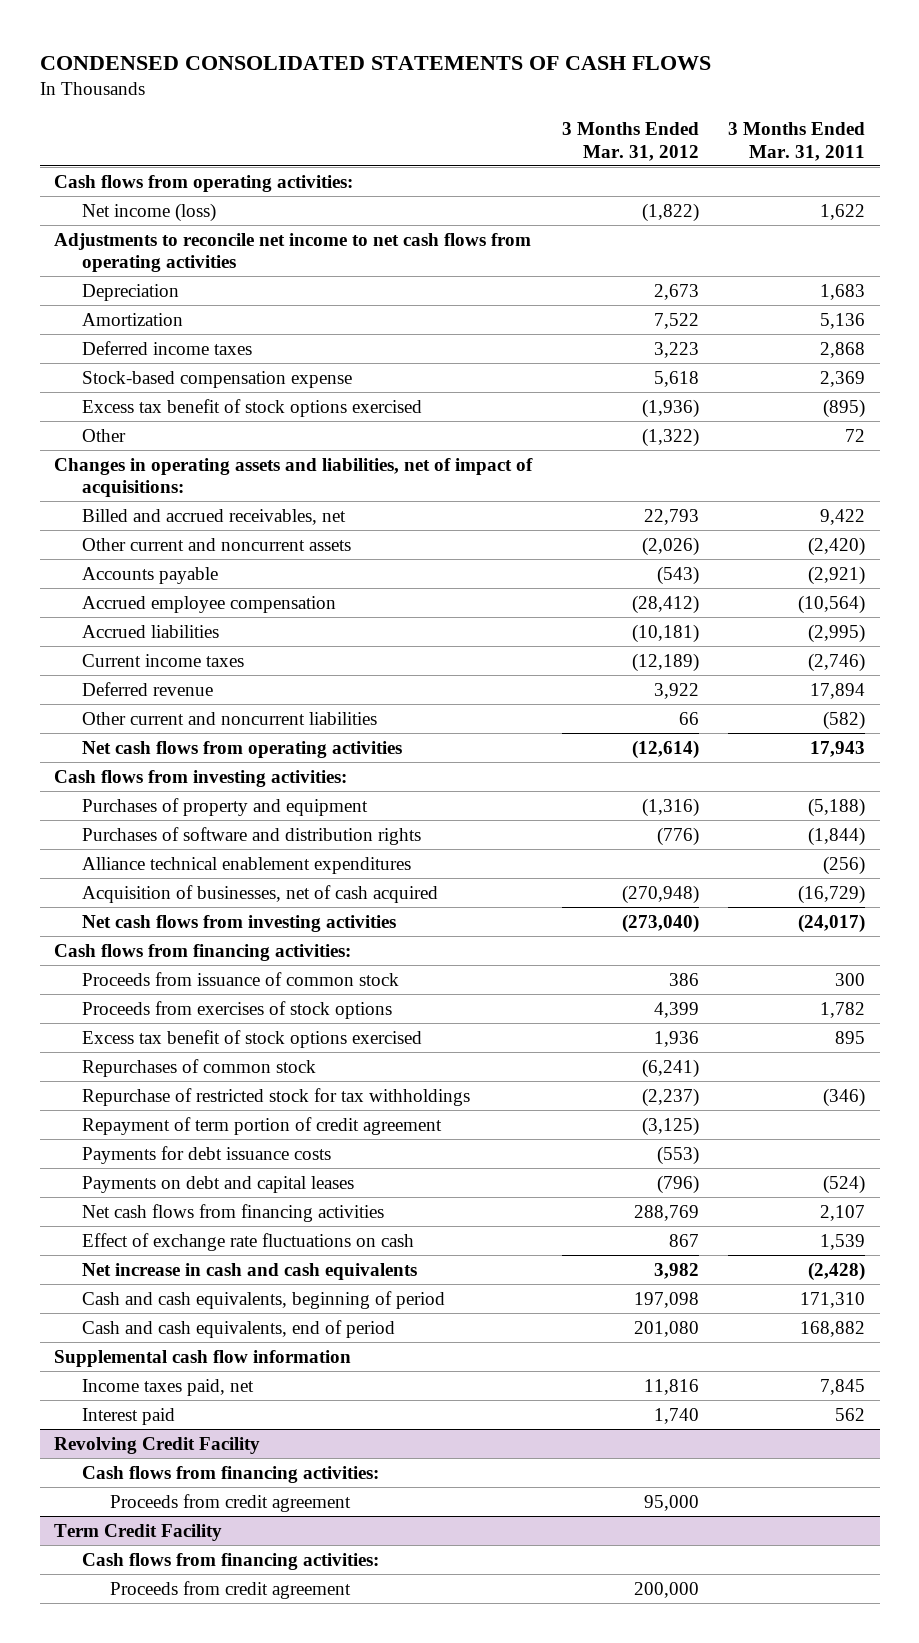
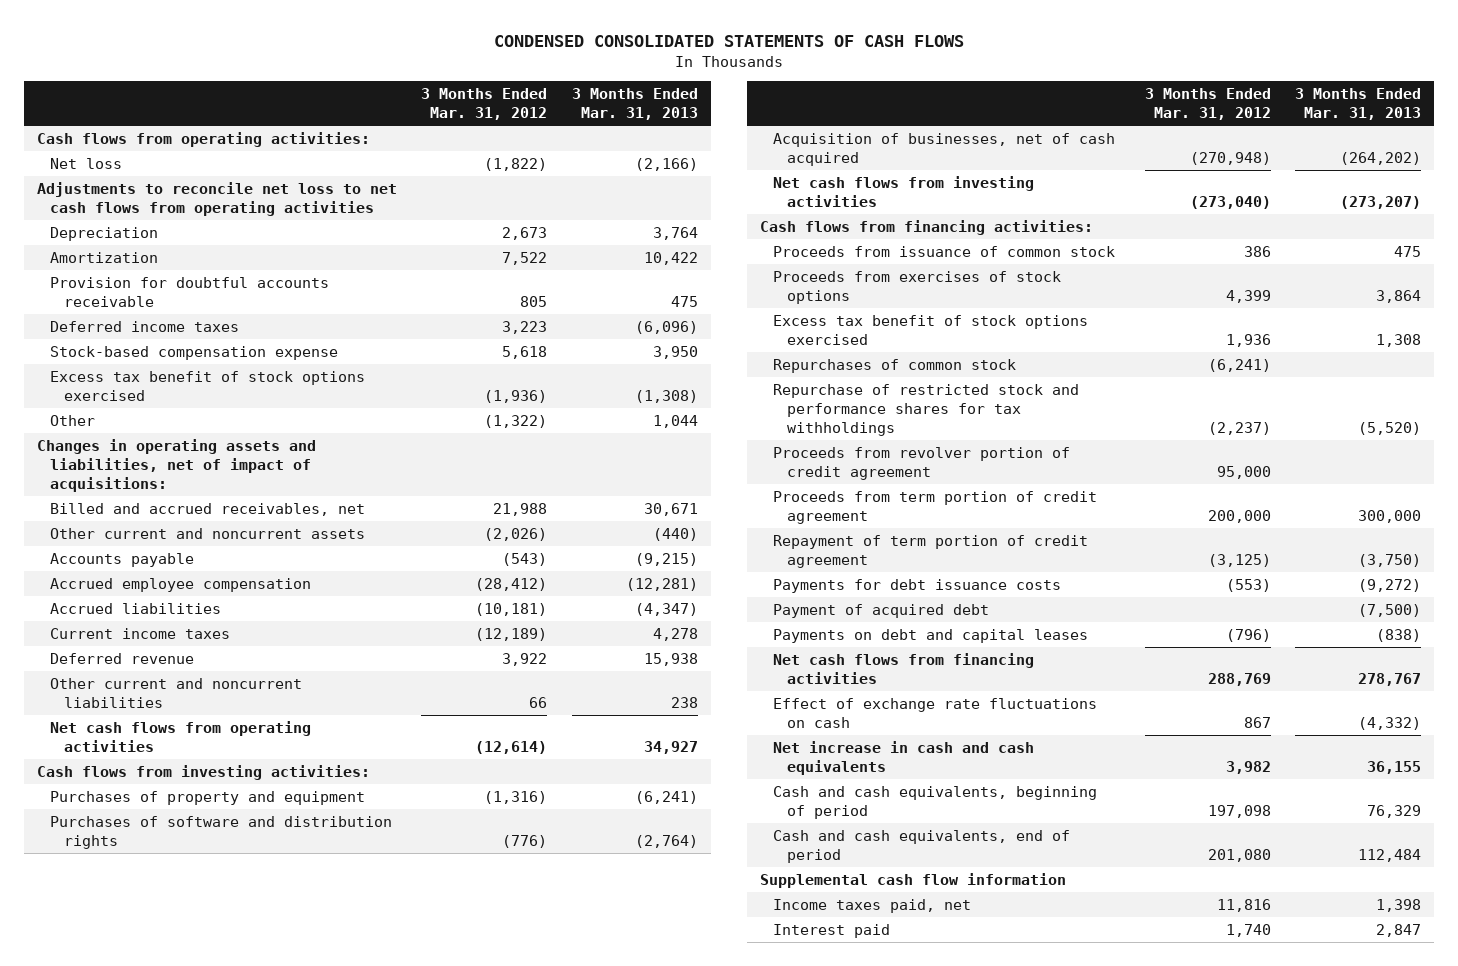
[727,122,865,161] 3 Months Ended Mar. 31, 2011 -> none
none -> [572,88,699,121] 3 Months Ended Mar. 31, 2013
[82,202,217,222] Net income (loss) -> [50,157,123,169] Net loss
[54,232,532,273] Adjustments to reconcile net income to net cash flows from operating activities -> [36,181,397,216] Adjustments to reconcile net loss to net cash flows from operating activities
none -> [50,276,330,307] Provision for doubtful accounts receivable
[643,508,699,525] 22,793 -> [493,502,548,516] 21,988
[82,856,412,874] Alliance technical enablement expenditures -> none
[82,1087,471,1106] Repurchase of restricted stock for tax withholdings -> [773,383,1080,436] Repurchase of restricted stock and performance shares for tax withholdings
none -> [773,446,1071,480] Proceeds from revolver portion of credit agreement
none -> [773,490,1098,524] Proceeds from term portion of credit agreement
none -> [773,603,990,618] Payment of acquired debt
[54,1436,261,1454] Revolving Credit Facility -> none
[82,1465,380,1483] Cash flows from financing activities: -> none
[109,1493,351,1512] Proceeds from credit agreement -> none
[54,1523,223,1541] Term Credit Facility -> none
[82,1552,380,1570] Cash flows from financing activities: -> none
[109,1580,351,1599] Proceeds from credit agreement -> none

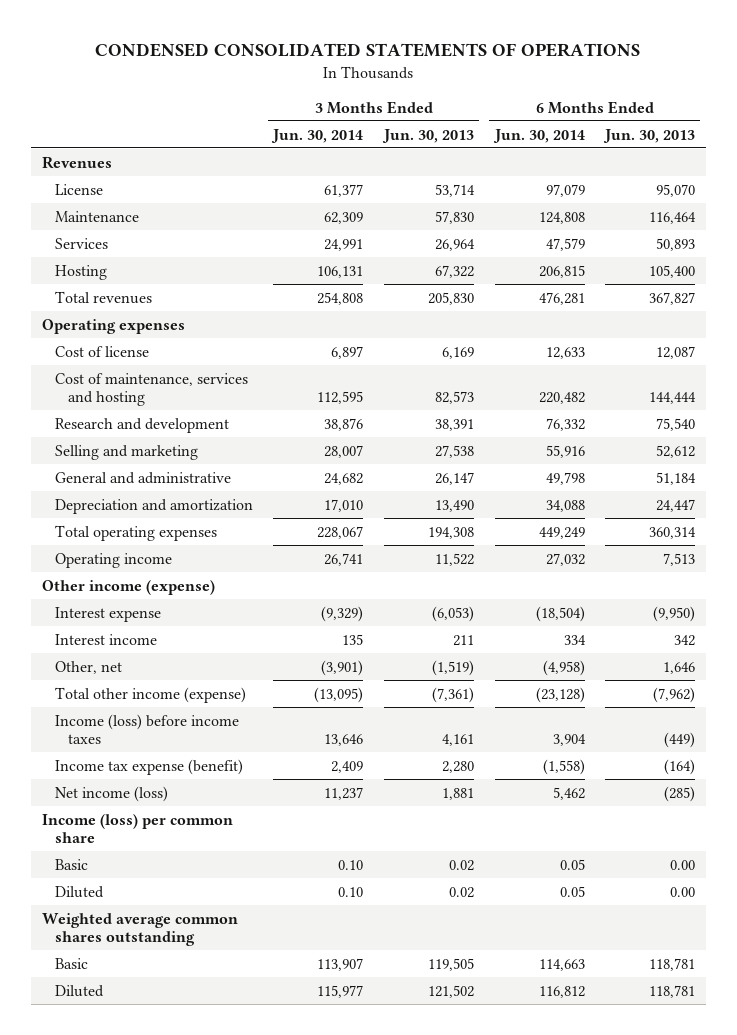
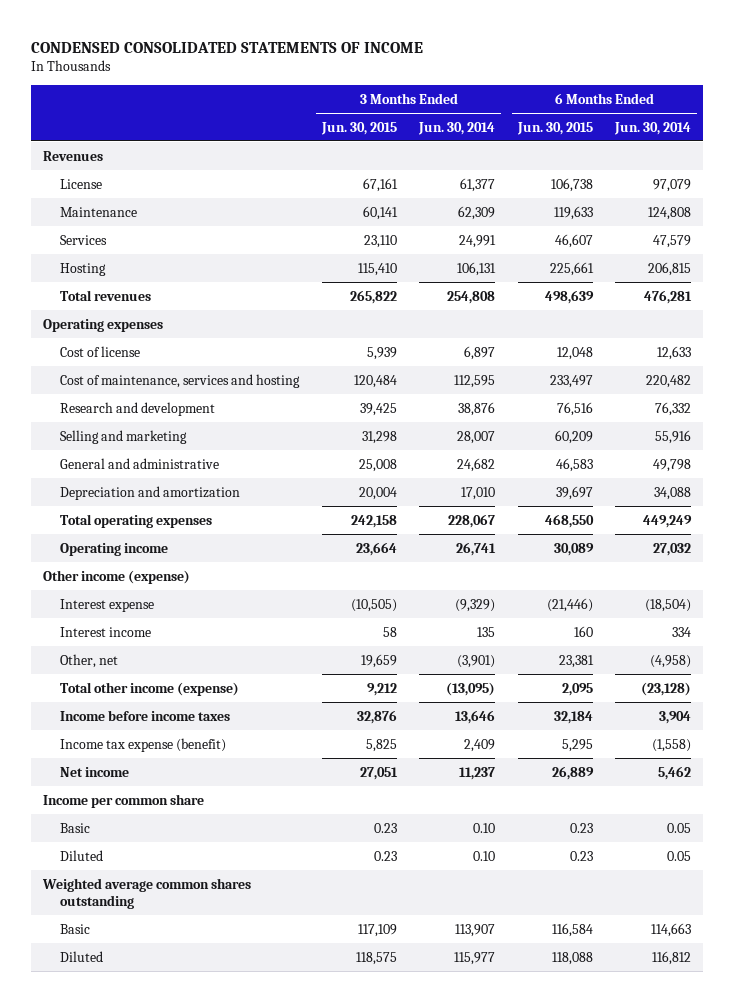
[95,43,641,58] CONDENSED CONSOLIDATED STATEMENTS OF OPERATIONS -> [31,41,424,53] CONDENSED CONSOLIDATED STATEMENTS OF INCOME
[381,128,474,143] Jun. 30, 2013 -> none
[603,128,696,143] Jun. 30, 2013 -> none
none -> [320,121,397,135] Jun. 30, 2015
none -> [516,121,593,135] Jun. 30, 2015
[54,713,239,745] Income (loss) before income taxes -> [60,709,231,721] Income before income taxes
[54,785,168,802] Net income (loss) -> [60,766,130,777] Net income
[41,813,233,844] Income (loss) per common share -> [42,793,204,808] Income per common share

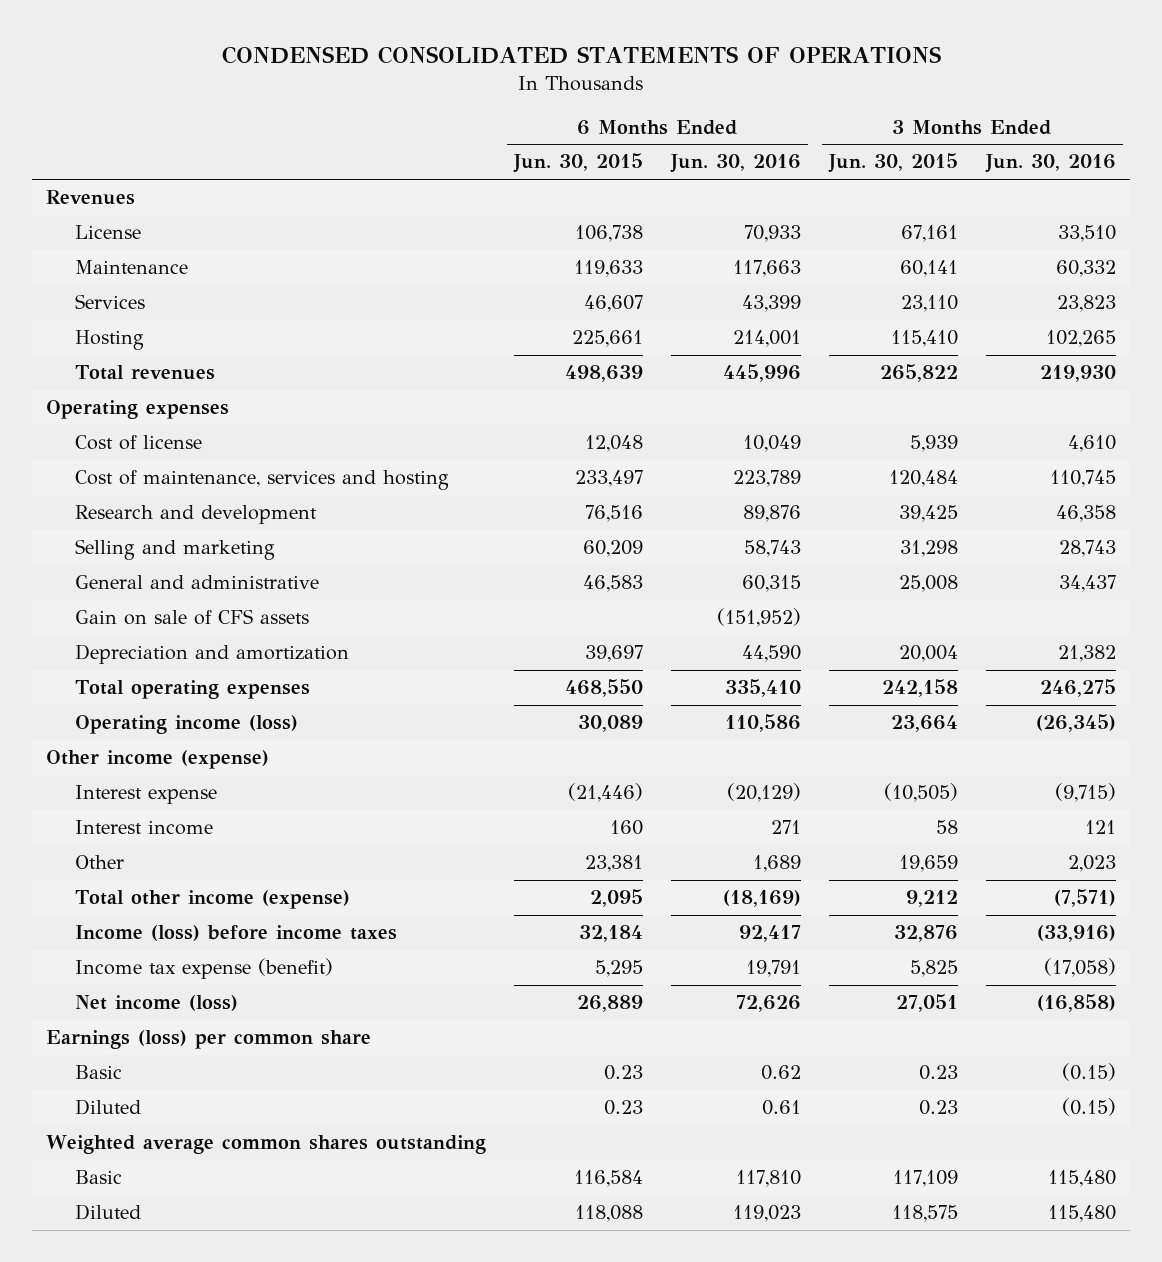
[31,41,424,53] CONDENSED CONSOLIDATED STATEMENTS OF INCOME -> [221,45,941,64] CONDENSED CONSOLIDATED STATEMENTS OF OPERATIONS
[418,121,496,135] Jun. 30, 2014 -> none
[614,121,692,135] Jun. 30, 2014 -> none
none -> [669,154,801,174] Jun. 30, 2016
none -> [984,154,1116,174] Jun. 30, 2016
none -> [75,609,310,626] Gain on sale of CFS assets
[60,542,169,556] Operating income -> [75,715,299,735] Operating income (loss)
[60,653,119,668] Other, net -> [75,855,125,870] Other
[60,709,231,721] Income before income taxes -> [75,925,398,942] Income (loss) before income taxes
[60,766,130,777] Net income -> [75,995,239,1012] Net income (loss)
[42,793,204,808] Income per common share -> [46,1030,372,1050] Earnings (loss) per common share

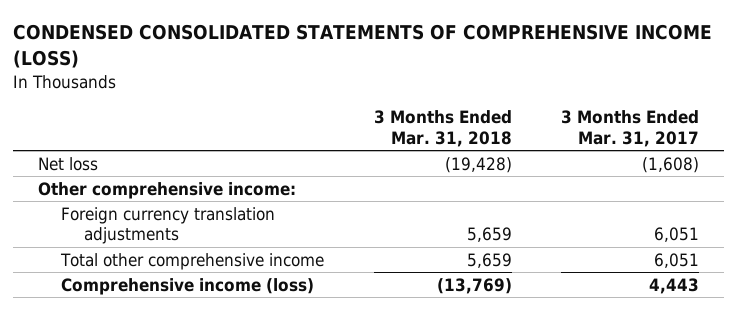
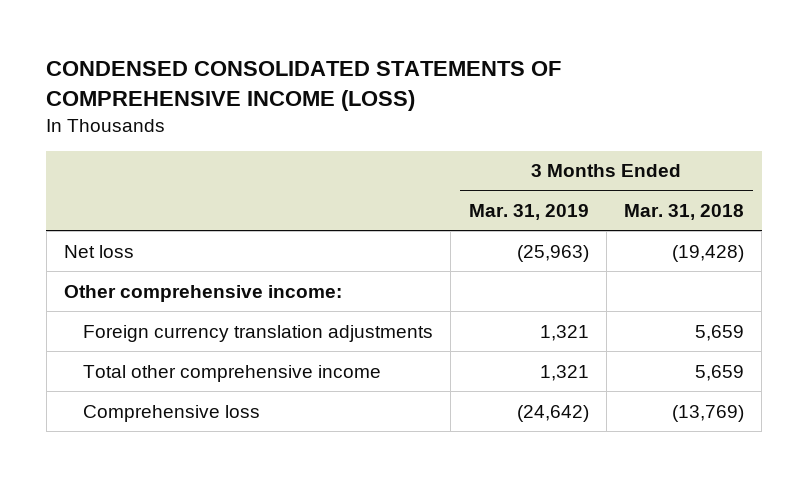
[561,110,700,147] 3 Months Ended Mar. 31, 2017 -> none
none -> [468,204,589,221] Mar. 31, 2019
[61,277,315,295] Comprehensive income (loss) -> [83,404,261,422] Comprehensive loss

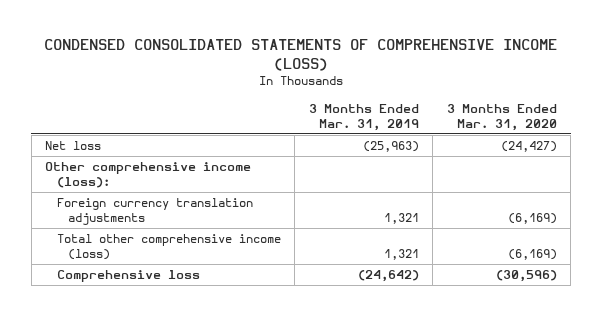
[623,204,744,221] Mar. 31, 2018 -> none
none -> [446,103,557,131] 3 Months Ended Mar. 31, 2020
[63,284,342,302] Other comprehensive income: -> [45,162,252,189] Other comprehensive income (loss):
[83,364,382,382] Total other comprehensive income -> [56,234,281,261] Total other comprehensive income (loss)

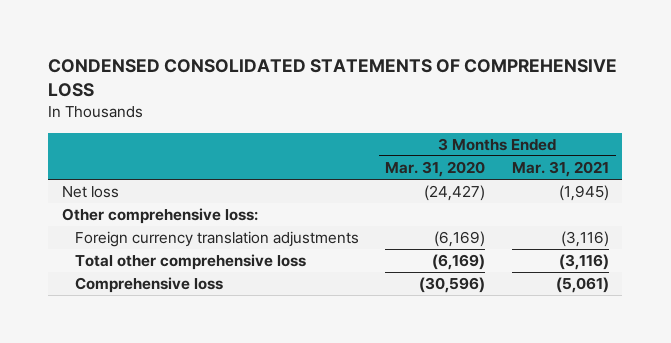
[43,39,557,71] CONDENSED CONSOLIDATED STATEMENTS OF COMPREHENSIVE INCOME (LOSS) -> [48,59,618,98] CONDENSED CONSOLIDATED STATEMENTS OF COMPREHENSIVE LOSS
[308,103,419,131] 3 Months Ended Mar. 31, 2019 -> none
none -> [511,161,609,178] Mar. 31, 2021
[45,162,252,189] Other comprehensive income (loss): -> [61,208,258,225] Other comprehensive loss:
[56,234,281,261] Total other comprehensive income (loss) -> [74,254,306,271] Total other comprehensive loss

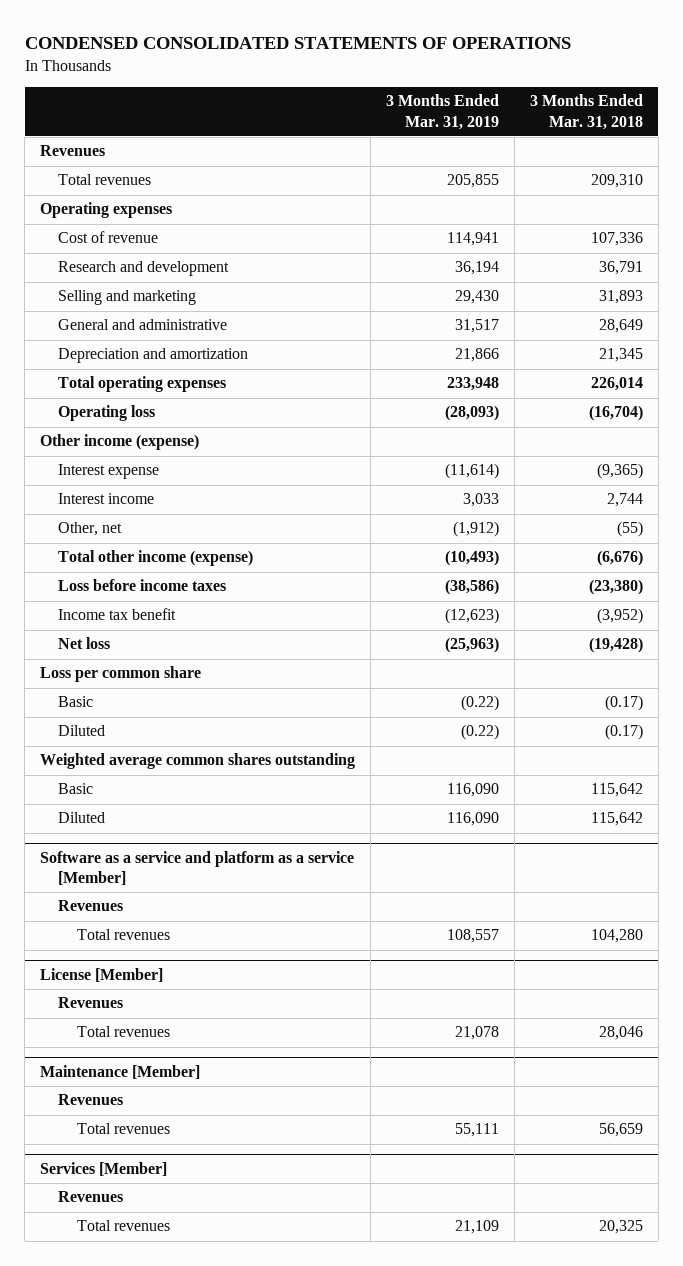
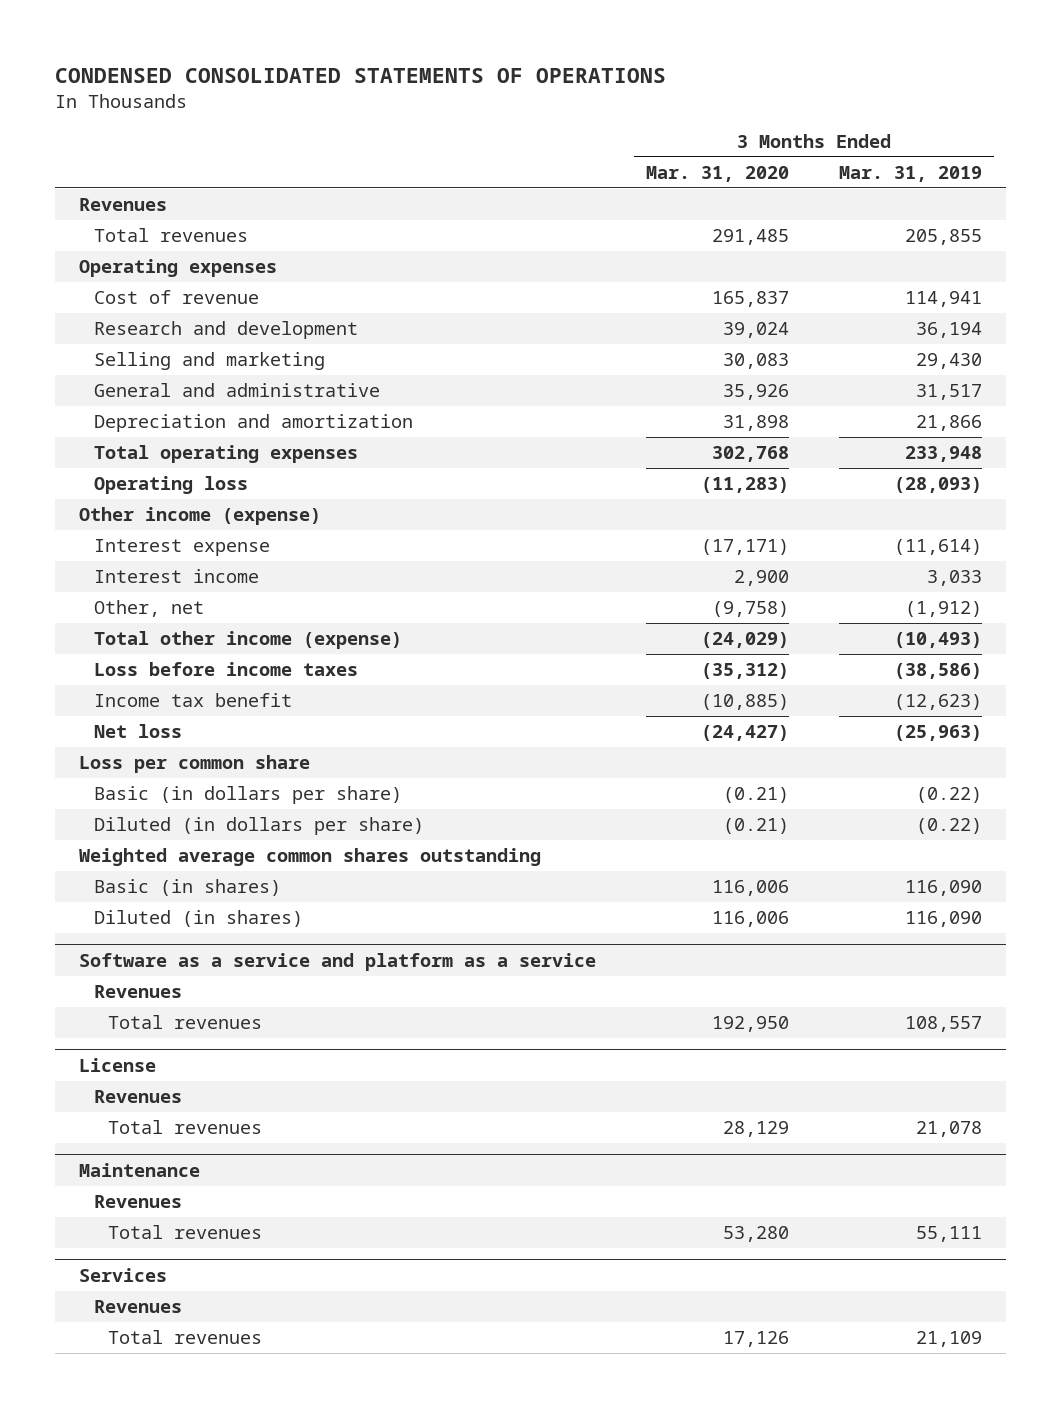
[529,94,643,130] 3 Months Ended Mar. 31, 2018 -> none
none -> [645,166,789,183] Mar. 31, 2020
[58,696,94,708] Basic -> [93,786,402,805] Basic (in dollars per share)
[58,725,106,737] Diluted -> [93,817,424,836] Diluted (in dollars per share)
[58,783,94,795] Basic -> [93,879,281,897] Basic (in shares)
[58,812,106,824] Diluted -> [93,910,303,928] Diluted (in shares)
[40,850,355,886] Software as a service and platform as a service [Member] -> [79,952,597,971] Software as a service and platform as a service
[40,967,164,982] License [Member] -> [79,1057,157,1072] License
[40,1064,201,1079] Maintenance [Member] -> [79,1162,201,1177] Maintenance
[40,1161,168,1176] Services [Member] -> [79,1267,168,1282] Services

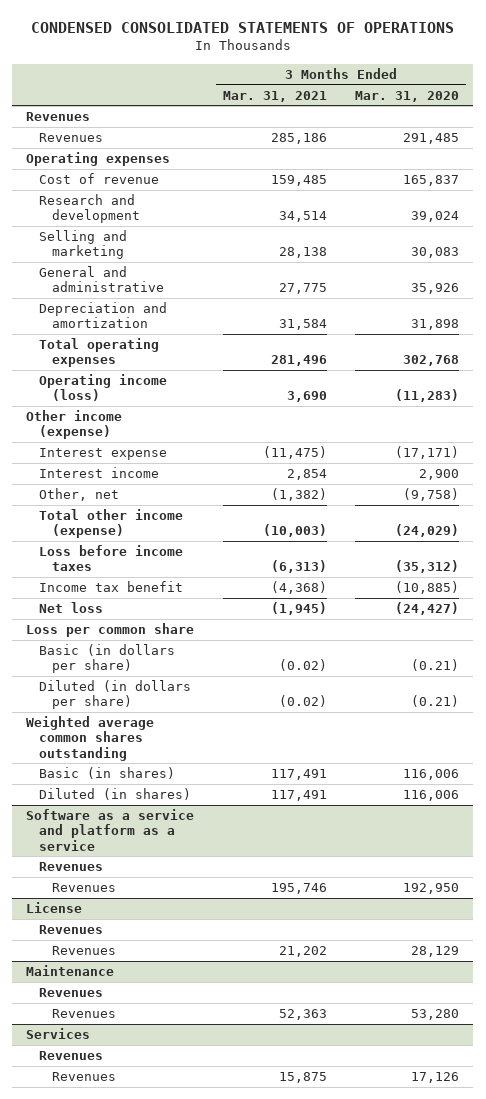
[838,166,982,183] Mar. 31, 2019 -> none
none -> [222,90,327,102] Mar. 31, 2021
[93,228,248,243] Total revenues -> [39,133,104,143] Revenues
[93,476,248,495] Operating loss -> [39,374,168,402] Operating income (loss)
[108,1015,263,1030] Total revenues -> [52,883,117,893] Revenues
[108,1120,263,1135] Total revenues -> [52,946,117,956] Revenues
[108,1225,263,1240] Total revenues -> [52,1009,117,1019] Revenues
[108,1330,263,1345] Total revenues -> [52,1072,117,1082] Revenues

